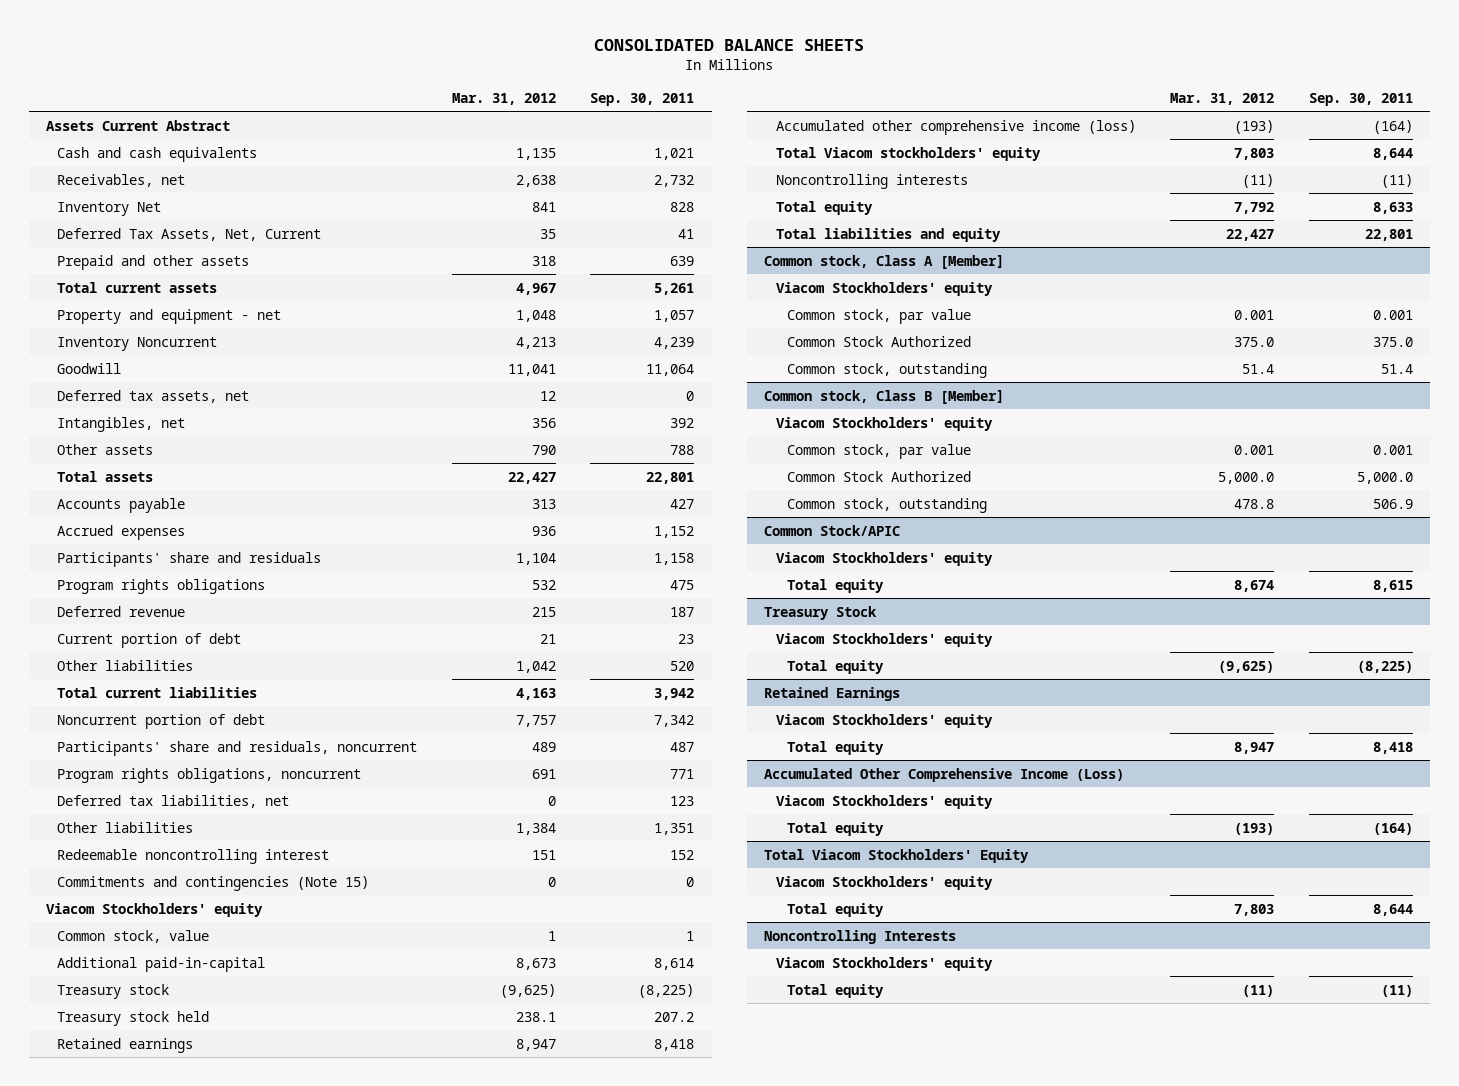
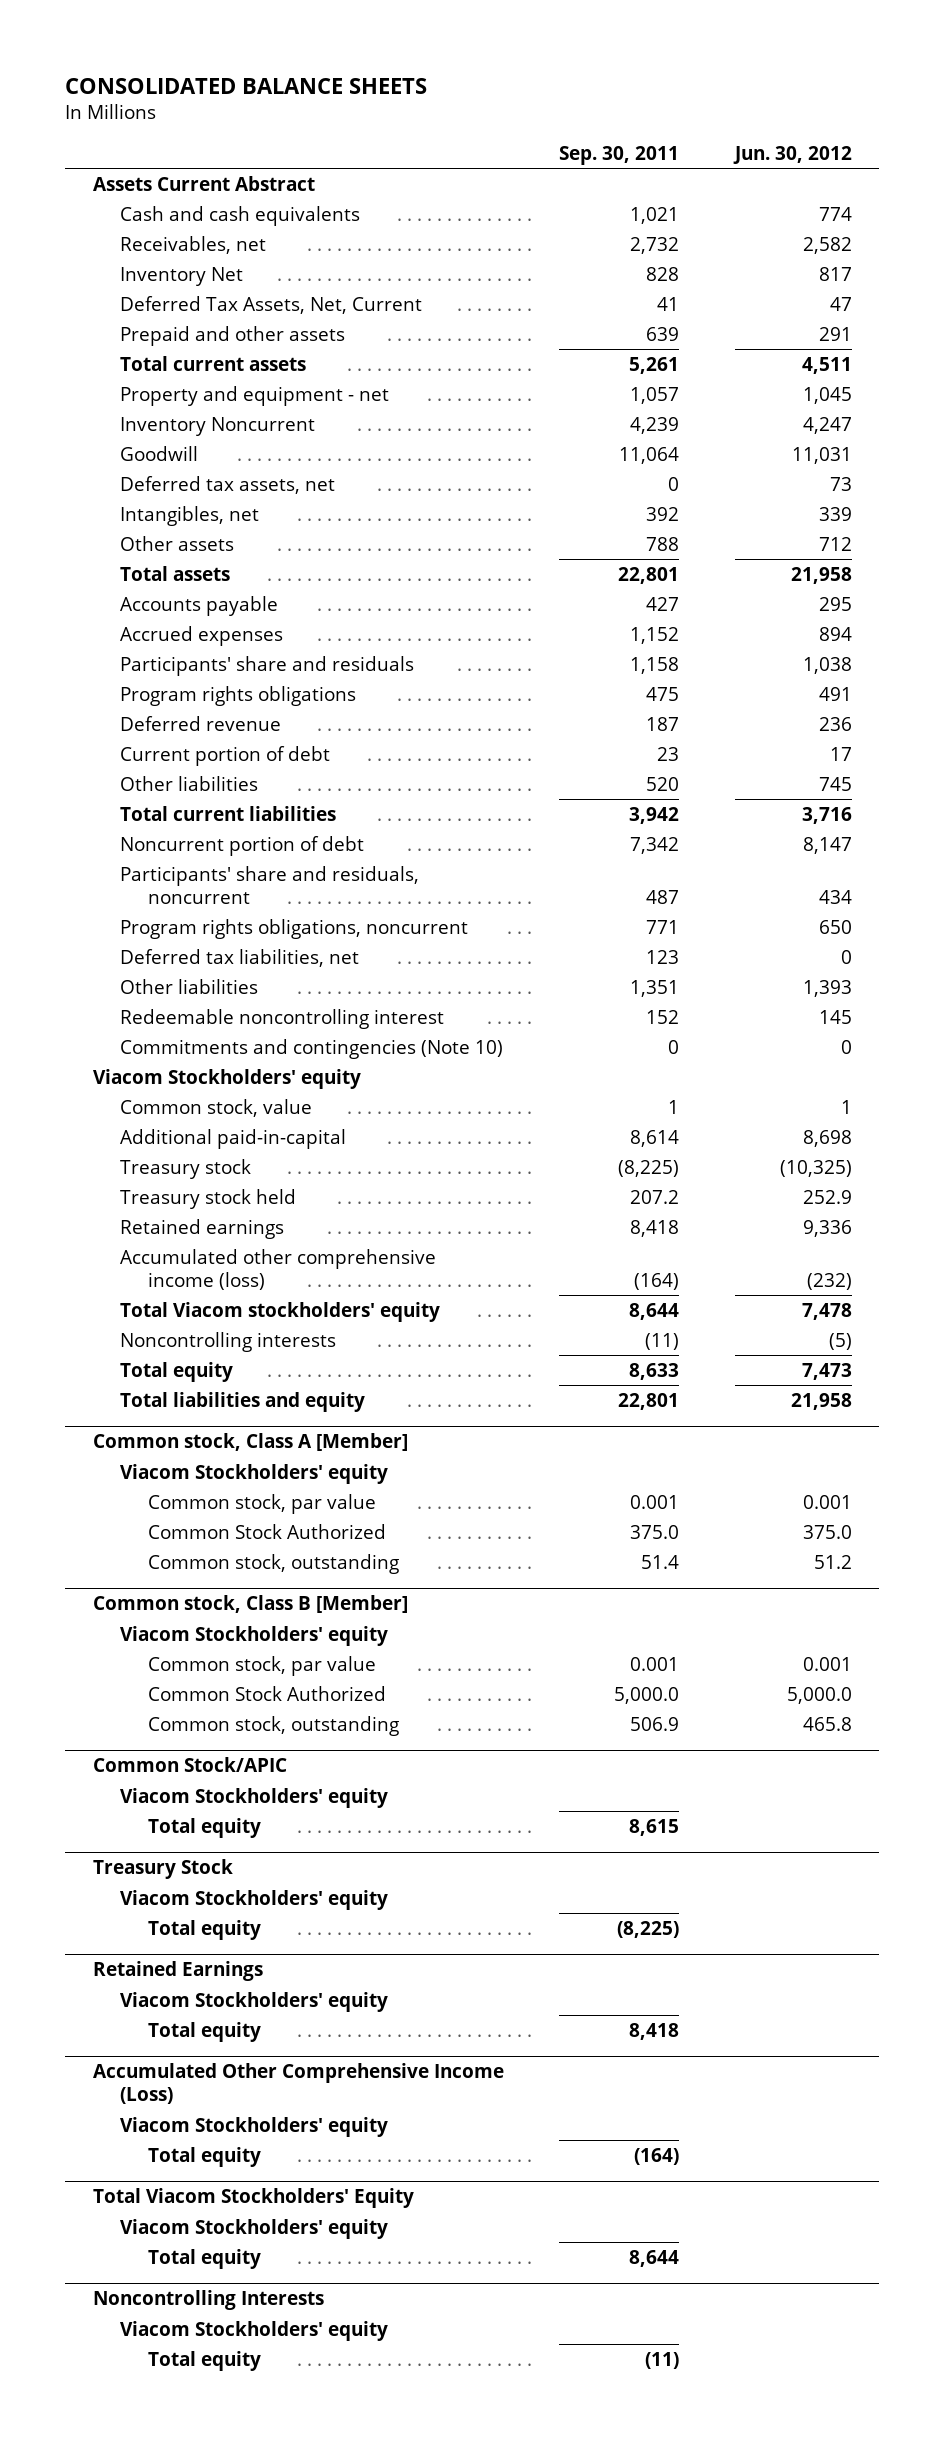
[451,92,556,105] Mar. 31, 2012 -> none
none -> [732,145,852,164] Jun. 30, 2012
[57,875,370,891] Commitments and contingencies (Note 15) -> [120,1038,504,1059] Commitments and contingencies (Note 10)

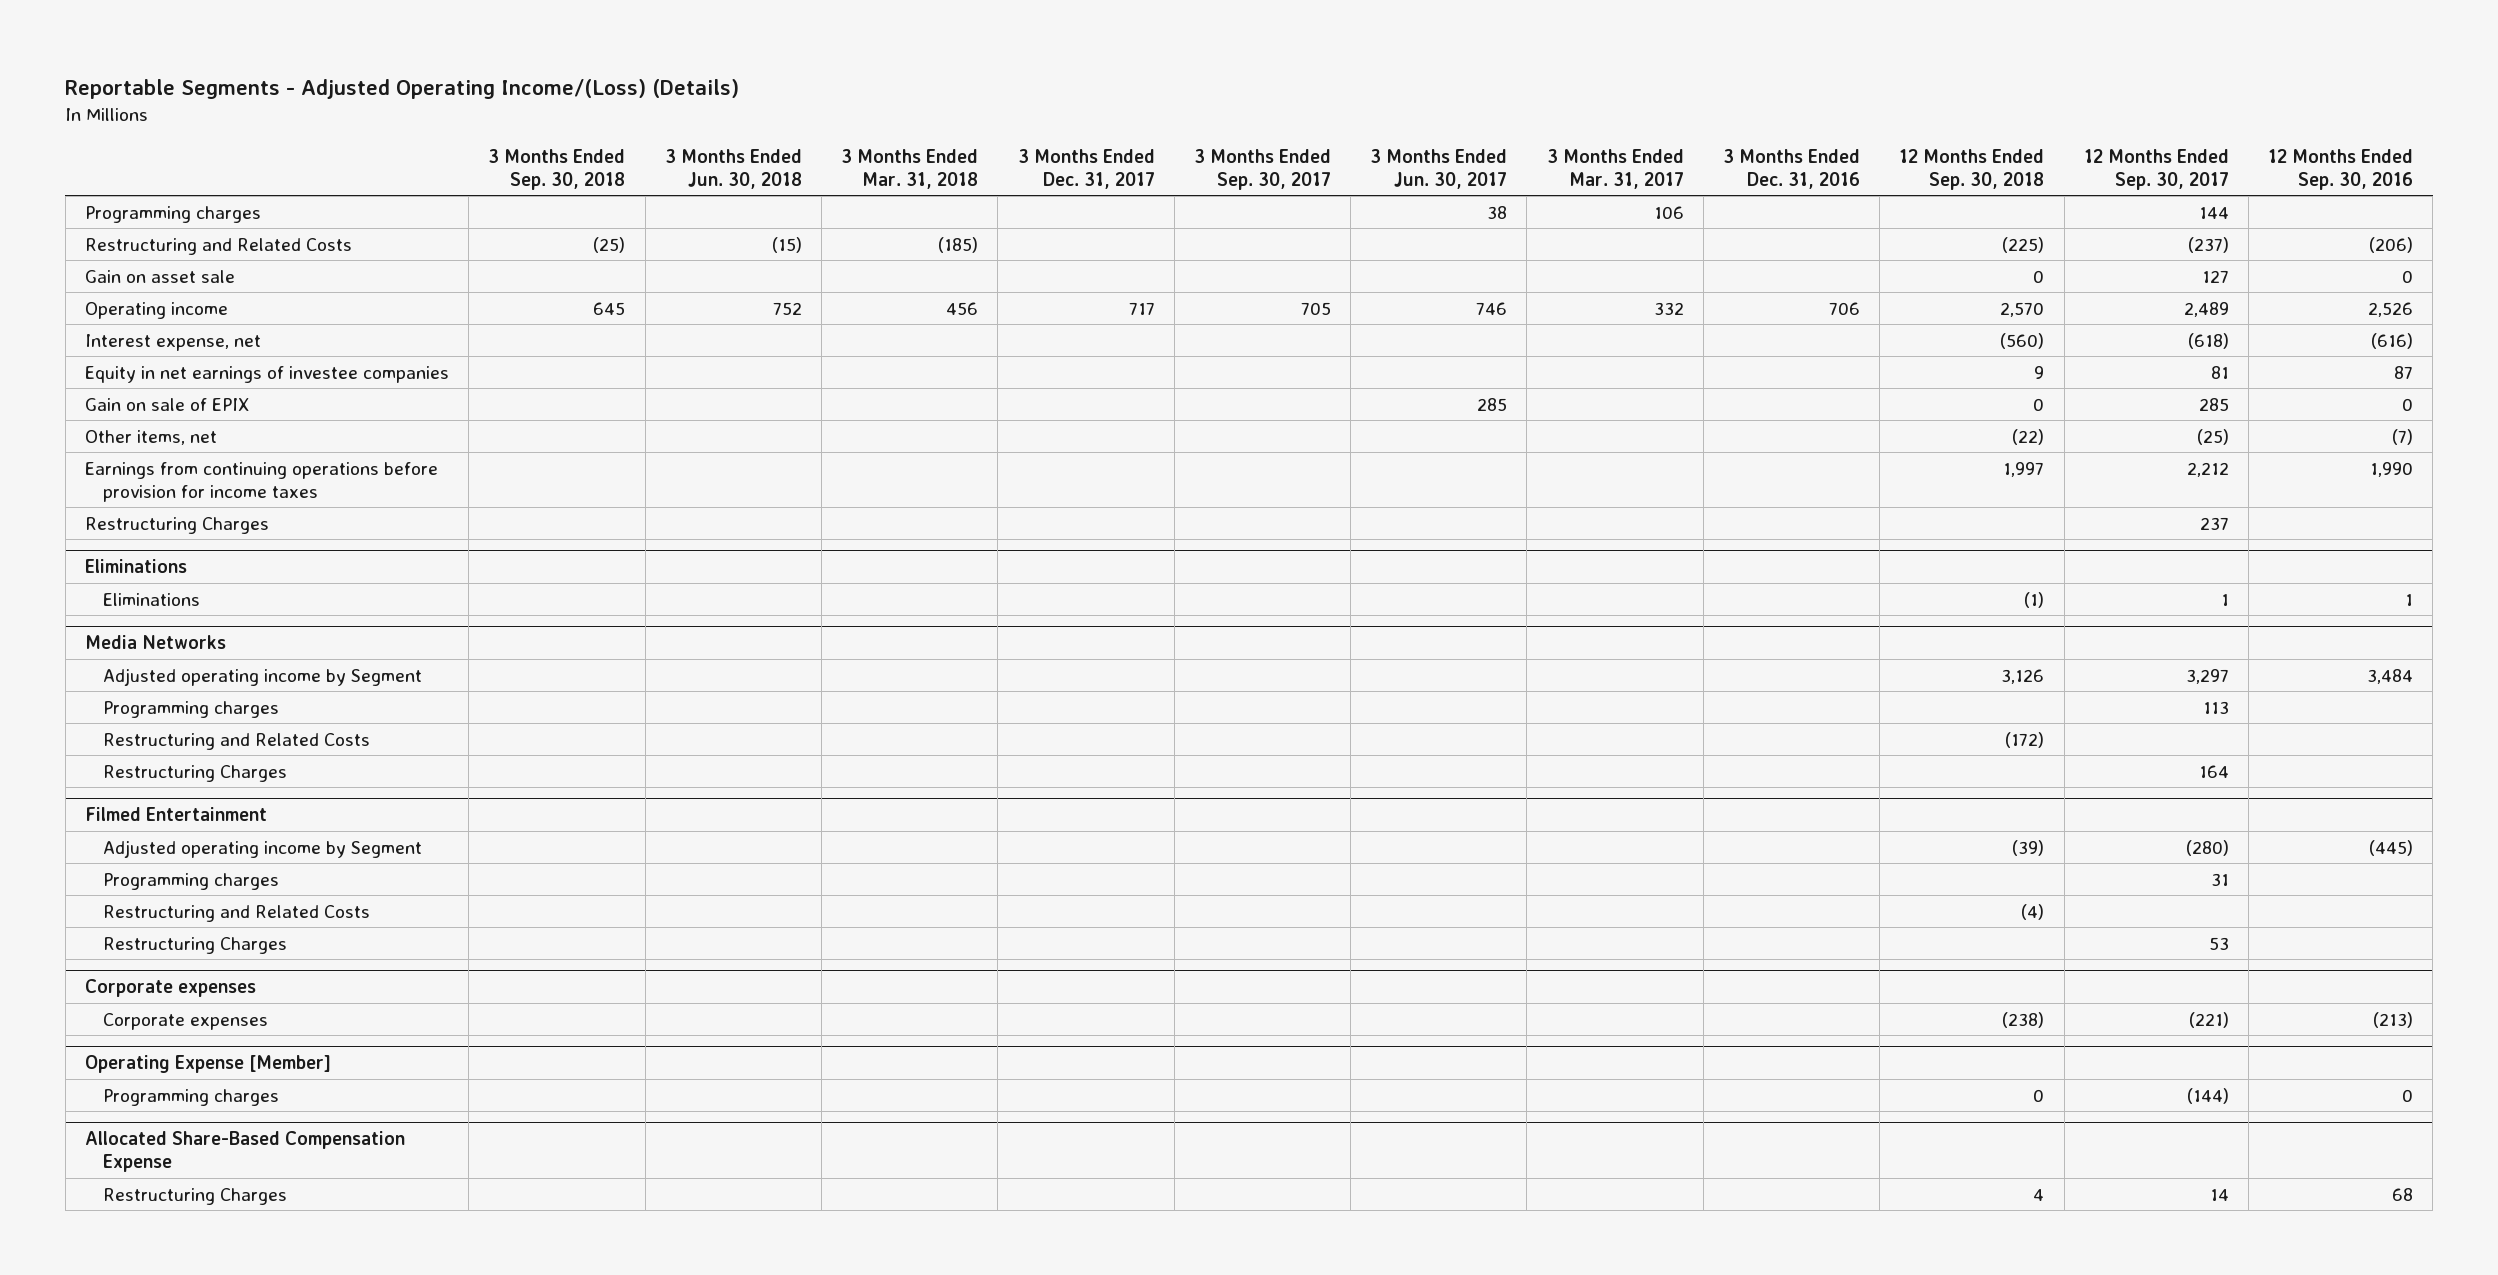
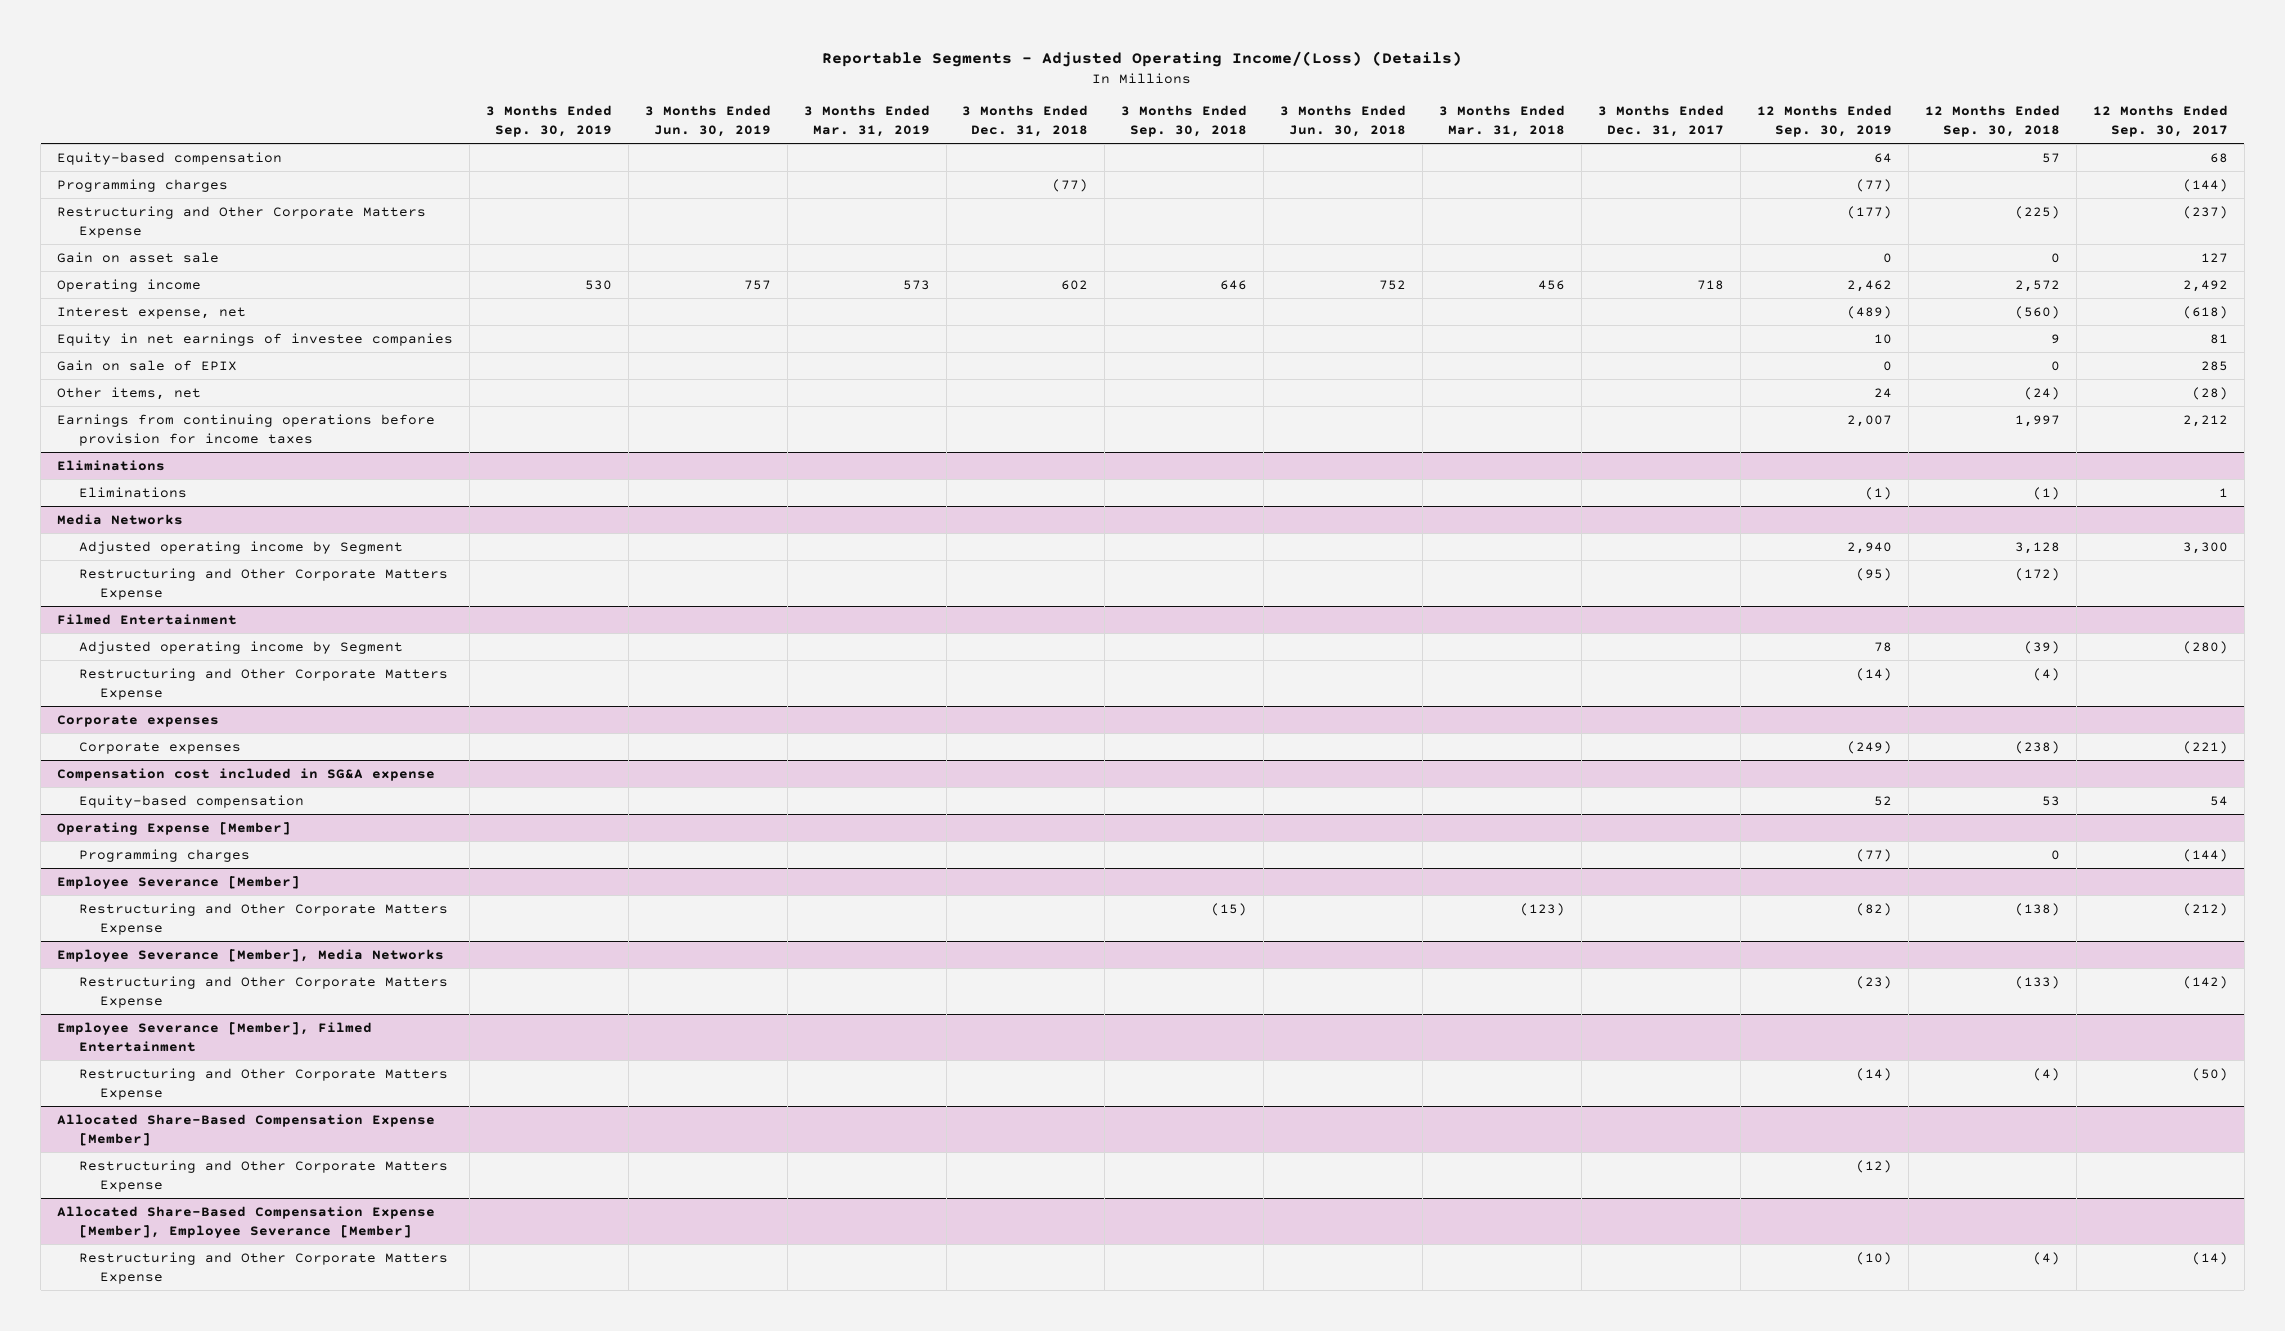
[1193,148,1331,190] 3 Months Ended Sep. 30, 2017 -> none
[1370,148,1508,189] 3 Months Ended Jun. 30, 2017 -> none
[1546,148,1684,189] 3 Months Ended Mar. 31, 2017 -> none
[1723,148,1861,189] 3 Months Ended Dec. 31, 2016 -> none
[2268,148,2414,190] 12 Months Ended Sep. 30, 2016 -> none
none -> [485,105,612,138] 3 Months Ended Sep. 30, 2019
none -> [644,105,771,138] 3 Months Ended Jun. 30, 2019
none -> [803,105,930,138] 3 Months Ended Mar. 31, 2019
none -> [962,105,1089,138] 3 Months Ended Dec. 31, 2018
none -> [1756,105,1892,138] 12 Months Ended Sep. 30, 2019
[85,237,353,255] Restructuring and Related Costs -> none
none -> [56,151,282,165] Equity-based compensation
[2198,206,2229,219] 144 -> [2182,178,2228,192] (144)
none -> [56,205,426,238] Restructuring and Other Corporate Matters Expense
[593,301,626,315] 645 -> [1220,279,1248,290] 646
[1128,301,1155,315] 717 -> [1696,279,1724,290] 718
[2000,301,2045,317] 2,570 -> [2014,279,2060,292] 2,572
[2183,301,2229,317] 2,489 -> [2182,279,2228,292] 2,492
[2012,428,2045,445] (22) -> [2023,386,2060,400] (24)
[2196,428,2229,445] (25) -> [2191,386,2228,400] (28)
[85,516,270,534] Restructuring Charges -> none
[103,700,280,718] Programming charges -> none
[103,764,288,782] Restructuring Charges -> none
[2001,668,2045,684] 3,126 -> [2014,541,2060,554] 3,128
[2185,668,2229,684] 3,297 -> [2182,541,2228,554] 3,300
[103,732,371,750] Restructuring and Related Costs -> [78,567,448,600] Restructuring and Other Corporate Matters Expense
[103,872,280,890] Programming charges -> none
[103,904,371,922] Restructuring and Related Costs -> none
[103,936,288,954] Restructuring Charges -> none
none -> [78,667,448,700] Restructuring and Other Corporate Matters Expense
none -> [56,767,435,781] Compensation cost included in SG&A expense
none -> [78,794,304,808] Equity-based compensation
[103,1187,288,1205] Restructuring Charges -> none
none -> [56,875,300,889] Employee Severance [Member]
none -> [78,902,448,935] Restructuring and Other Corporate Matters Expense
none -> [56,948,444,962] Employee Severance [Member], Media Networks
none -> [78,975,448,1008] Restructuring and Other Corporate Matters Expense
none -> [56,1021,372,1052] Employee Severance [Member], Filmed Entertainment
none -> [78,1067,448,1100] Restructuring and Other Corporate Matters Expense
[85,1131,406,1173] Allocated Share-Based Compensation Expense -> [56,1113,435,1146] Allocated Share-Based Compensation Expense [Member]
none -> [78,1159,448,1192] Restructuring and Other Corporate Matters Expense
none -> [56,1205,435,1238] Allocated Share-Based Compensation Expense [Member], Employee Severance [Member]
none -> [78,1251,448,1284] Restructuring and Other Corporate Matters Expense

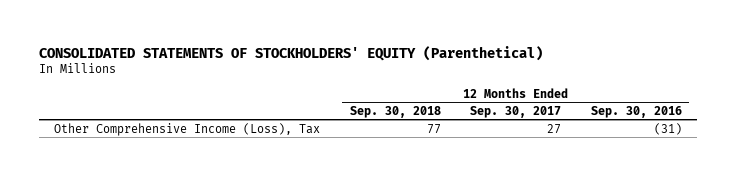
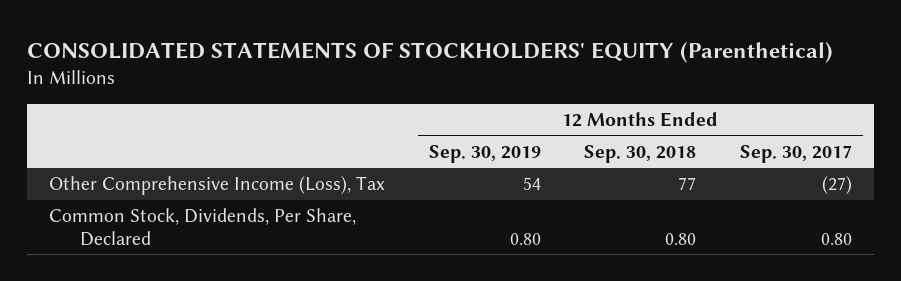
[591,105,683,118] Sep. 30, 2016 -> none
none -> [428,144,541,163] Sep. 30, 2019
[547,123,562,134] 27 -> [822,176,853,195] (27)
none -> [49,208,357,247] Common Stock, Dividends, Per Share, Declared

